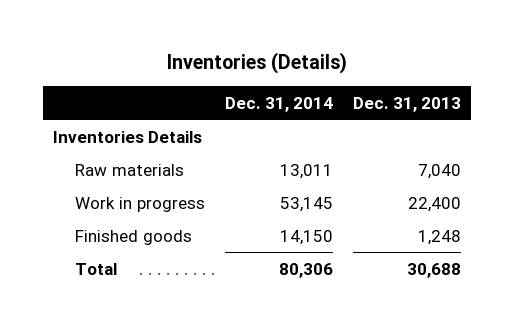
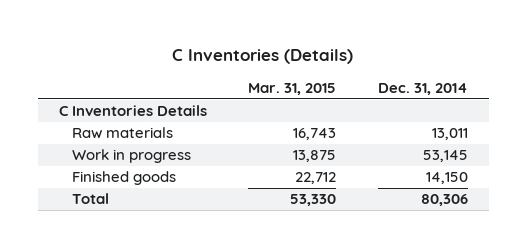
[166,52,347,75] Inventories (Details) -> [172,49,354,65] C Inventories (Details)
[353,96,462,112] Dec. 31, 2013 -> none
none -> [248,82,337,95] Mar. 31, 2015
[52,130,202,143] Inventories Details -> [58,105,207,117] C Inventories Details

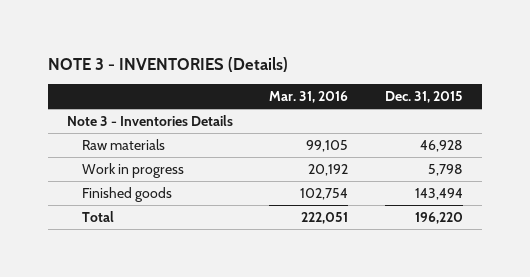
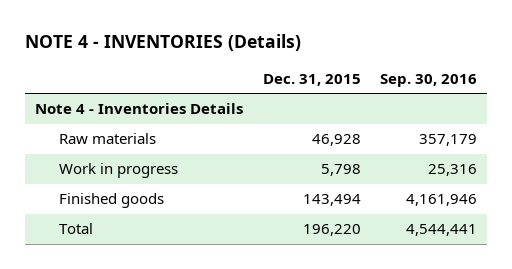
[48,57,289,73] NOTE 3 - INVENTORIES (Details) -> [24,34,301,52] NOTE 4 - INVENTORIES (Details)
[269,91,349,104] Mar. 31, 2016 -> none
none -> [380,73,478,87] Sep. 30, 2016
[66,114,233,126] Note 3 - Inventories Details -> [34,103,243,115] Note 4 - Inventories Details

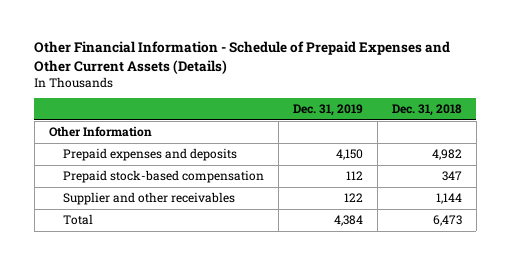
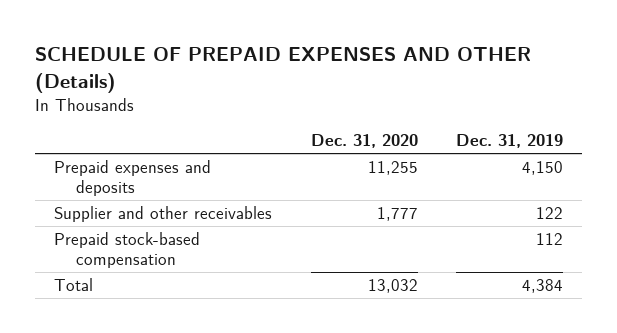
[34,41,451,74] Other Financial Information - Schedule of Prepaid Expenses and Other Current Assets (Details) -> [35,46,532,93] SCHEDULE OF PREPAID EXPENSES AND OTHER (Details)
[391,104,462,117] Dec. 31, 2018 -> none
none -> [310,134,418,149] Dec. 31, 2020
[48,126,152,138] Other Information -> none
[62,170,264,184] Prepaid stock-based compensation -> [54,231,201,269] Prepaid stock-based compensation

